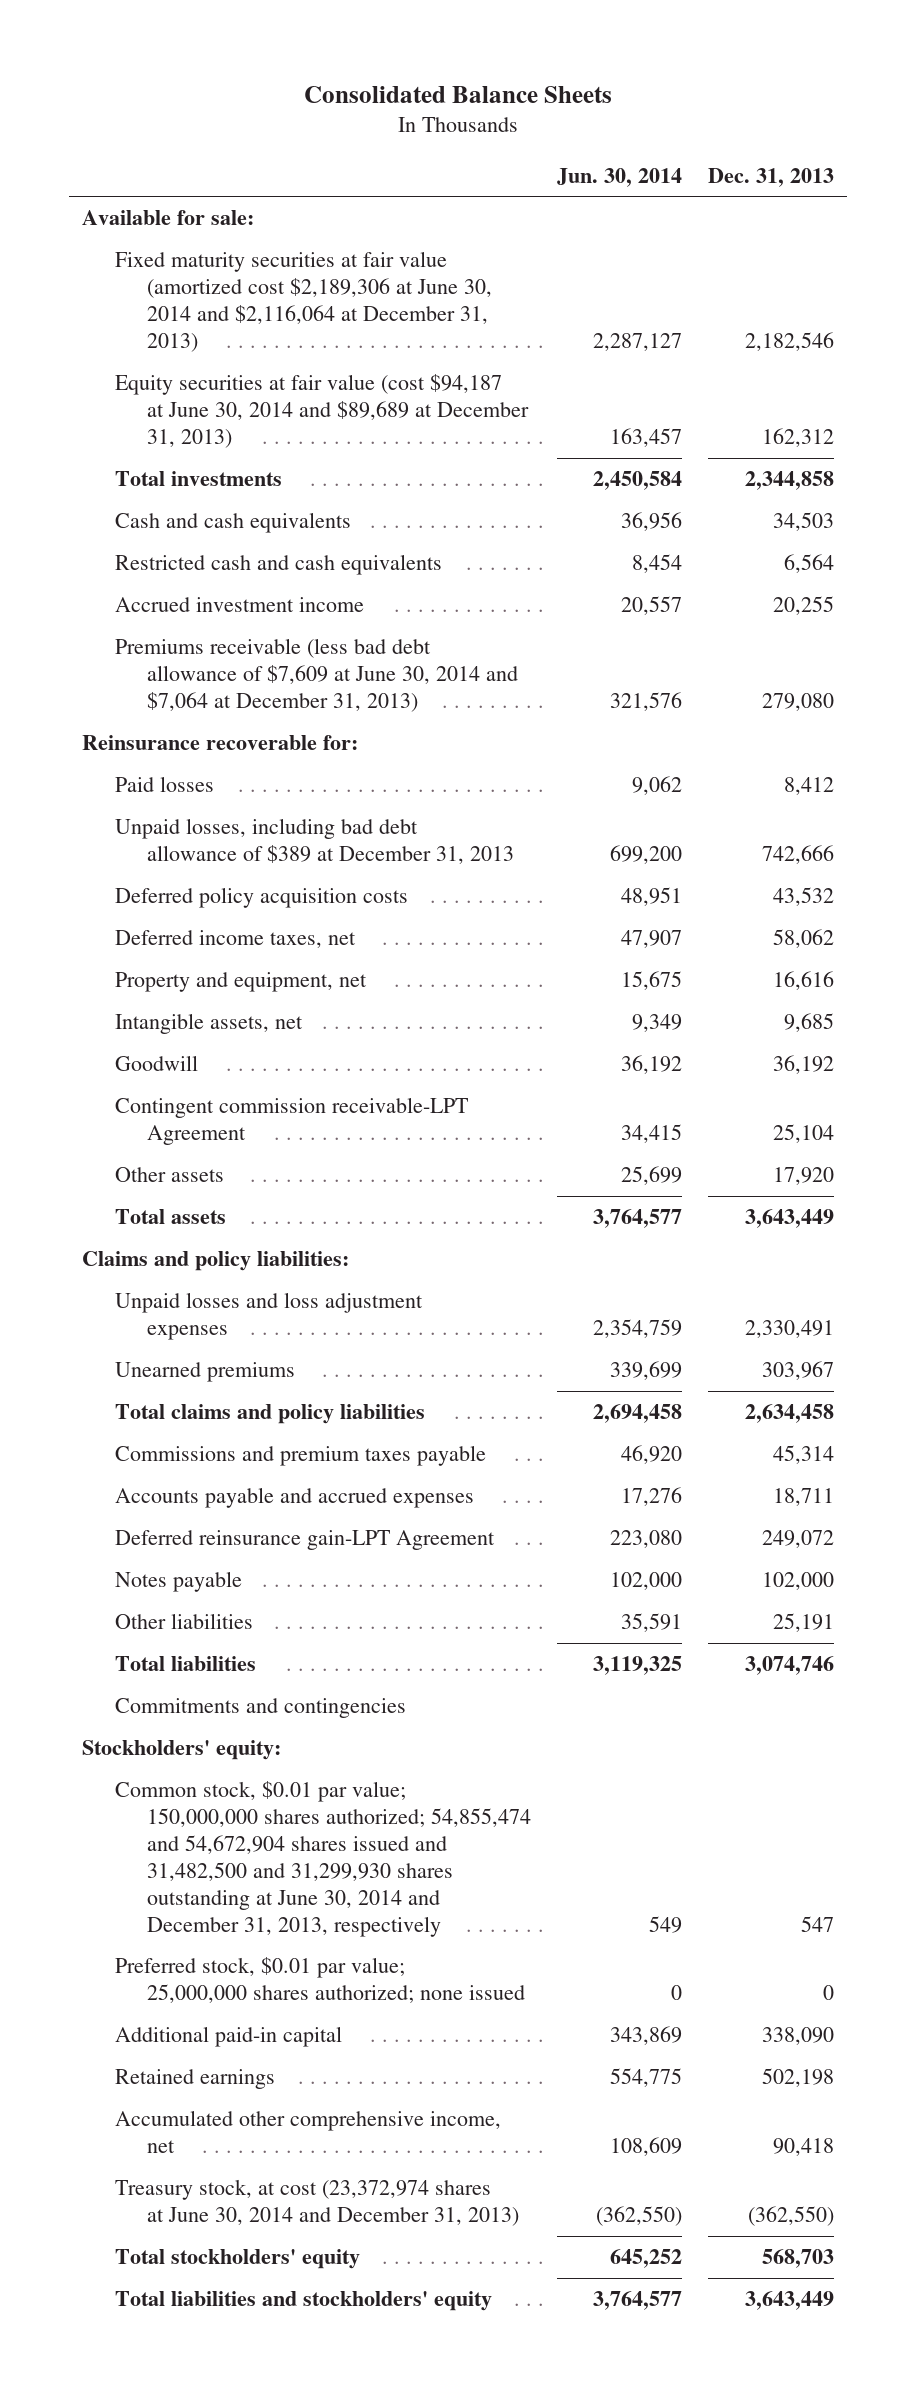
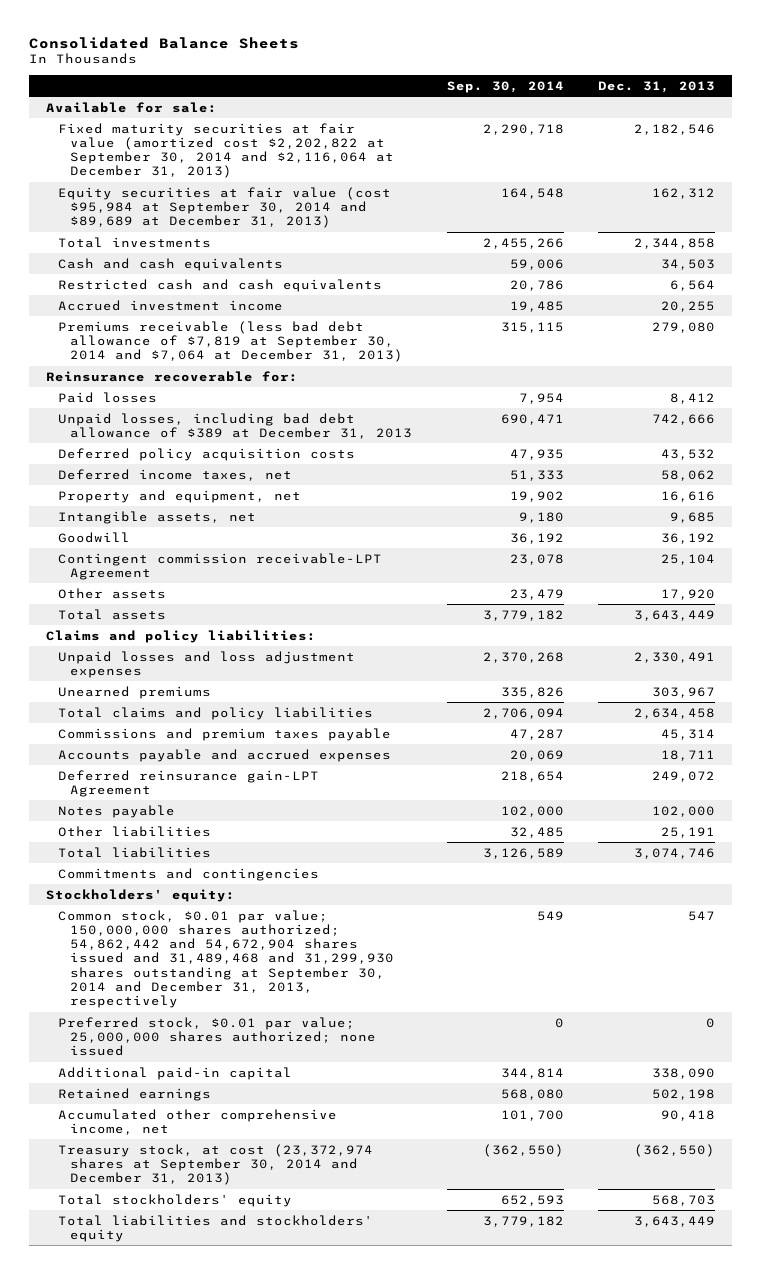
[557,167,683,187] Jun. 30, 2014 -> none
none -> [446,80,564,93] Sep. 30, 2014
[114,251,493,352] Fixed maturity securities at fair value (amortized cost $2,189,306 at June 30, 2014 and $2,116,064 at December 31, 2013) -> [58,122,395,179] Fixed maturity securities at fair value (amortized cost $2,202,822 at September 30, 2014 and $2,116,064 at December 31, 2013)
[114,374,530,449] Equity securities at fair value (cost $94,187 at June 30, 2014 and $89,689 at December 31, 2013) -> [58,186,392,229] Equity securities at fair value (cost $95,984 at September 30, 2014 and $89,689 at December 31, 2013)
[114,638,519,713] Premiums receivable (less bad debt allowance of $7,609 at June 30, 2014 and $7,064 at December 31, 2013) -> [58,320,404,363] Premiums receivable (less bad debt allowance of $7,819 at September 30, 2014 and $7,064 at December 31, 2013)
[114,1781,532,1937] Common stock, $0.01 par value; 150,000,000 shares authorized; 54,855,474 and 54,672,904 shares issued and 31,482,500 and 31,299,930 shares outstanding at June 30, 2014 and December 31, 2013, respectively -> [58,909,395,1009] Common stock, $0.01 par value; 150,000,000 shares authorized; 54,862,442 and 54,672,904 shares issued and 31,489,468 and 31,299,930 shares outstanding at September 30, 2014 and December 31, 2013, respectively
[114,2179,520,2227] Treasury stock, at cost (23,372,974 shares at June 30, 2014 and December 31, 2013) -> [58,1143,374,1186] Treasury stock, at cost (23,372,974 shares at September 30, 2014 and December 31, 2013)

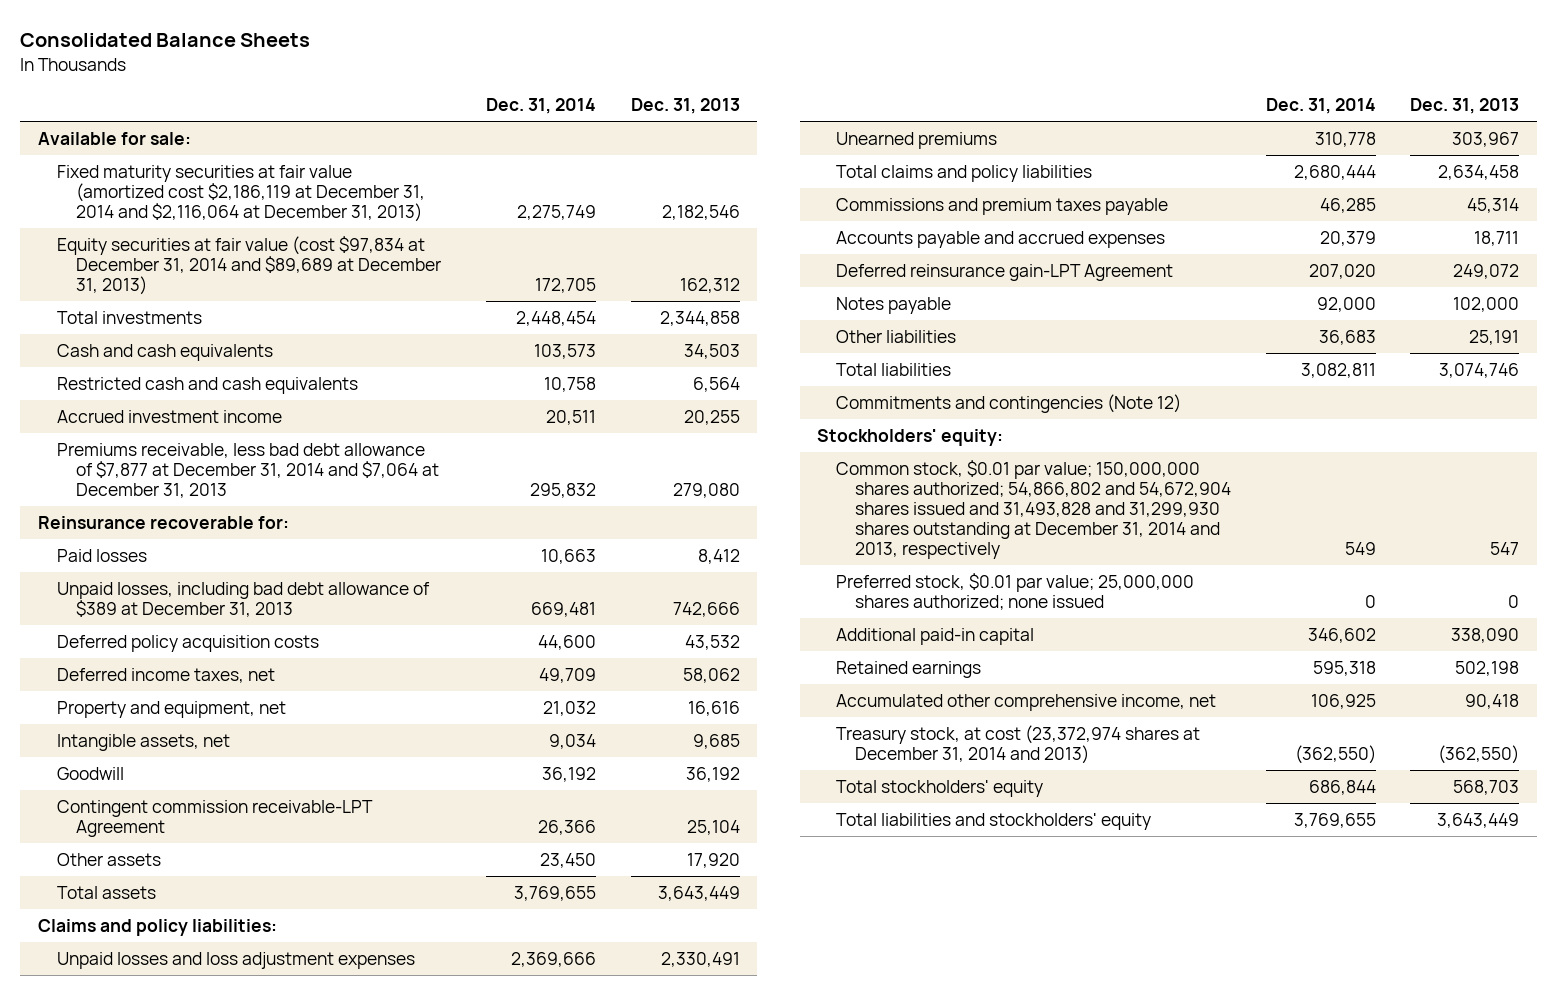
[446,80,564,93] Sep. 30, 2014 -> none
none -> [486,97,597,114] Dec. 31, 2014
[58,122,395,179] Fixed maturity securities at fair value (amortized cost $2,202,822 at September 30, 2014 and $2,116,064 at December 31, 2013) -> [56,164,425,222] Fixed maturity securities at fair value (amortized cost $2,186,119 at December 31, 2014 and $2,116,064 at December 31, 2013)
[58,186,392,229] Equity securities at fair value (cost $95,984 at September 30, 2014 and $89,689 at December 31, 2013) -> [56,235,441,295] Equity securities at fair value (cost $97,834 at December 31, 2014 and $89,689 at December 31, 2013)
[58,320,404,363] Premiums receivable (less bad debt allowance of $7,819 at September 30, 2014 and $7,064 at December 31, 2013) -> [56,442,439,498] Premiums receivable, less bad debt allowance of $7,877 at December 31, 2014 and $7,064 at December 31, 2013
[58,867,320,881] Commitments and contingencies -> [836,393,1182,413] Commitments and contingencies (Note 12)
[58,909,395,1009] Common stock, $0.01 par value; 150,000,000 shares authorized; 54,862,442 and 54,672,904 shares issued and 31,489,468 and 31,299,930 shares outstanding at September 30, 2014 and December 31, 2013, respectively -> [836,459,1232,559] Common stock, $0.01 par value; 150,000,000 shares authorized; 54,866,802 and 54,672,904 shares issued and 31,493,828 and 31,299,930 shares outstanding at December 31, 2014 and 2013, respectively
[58,1143,374,1186] Treasury stock, at cost (23,372,974 shares at September 30, 2014 and December 31, 2013) -> [836,724,1201,764] Treasury stock, at cost (23,372,974 shares at December 31, 2014 and 2013)

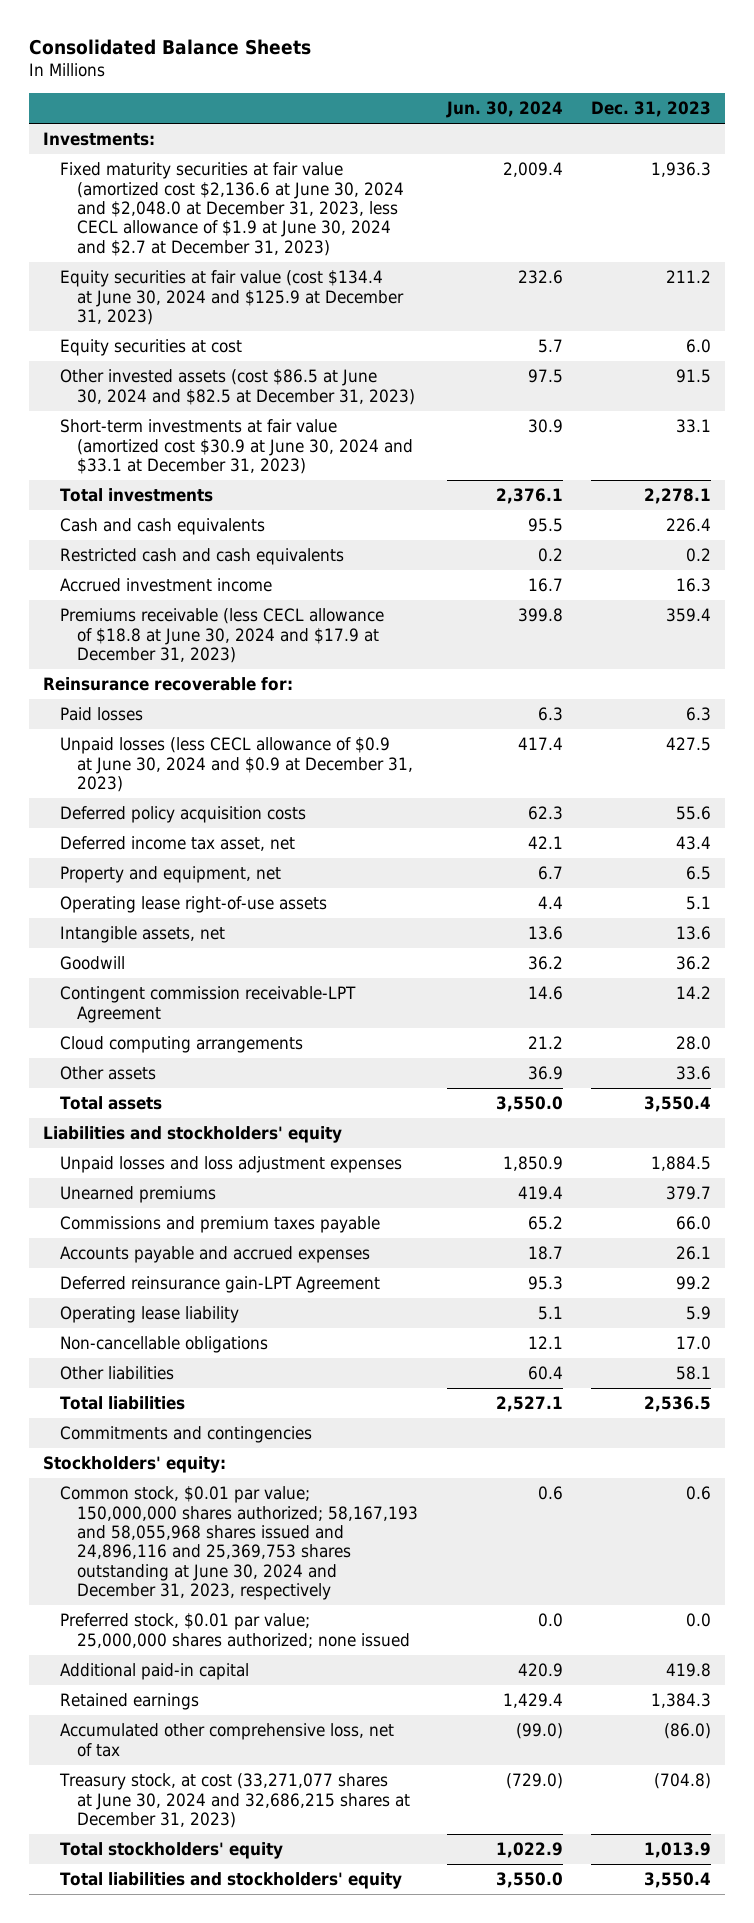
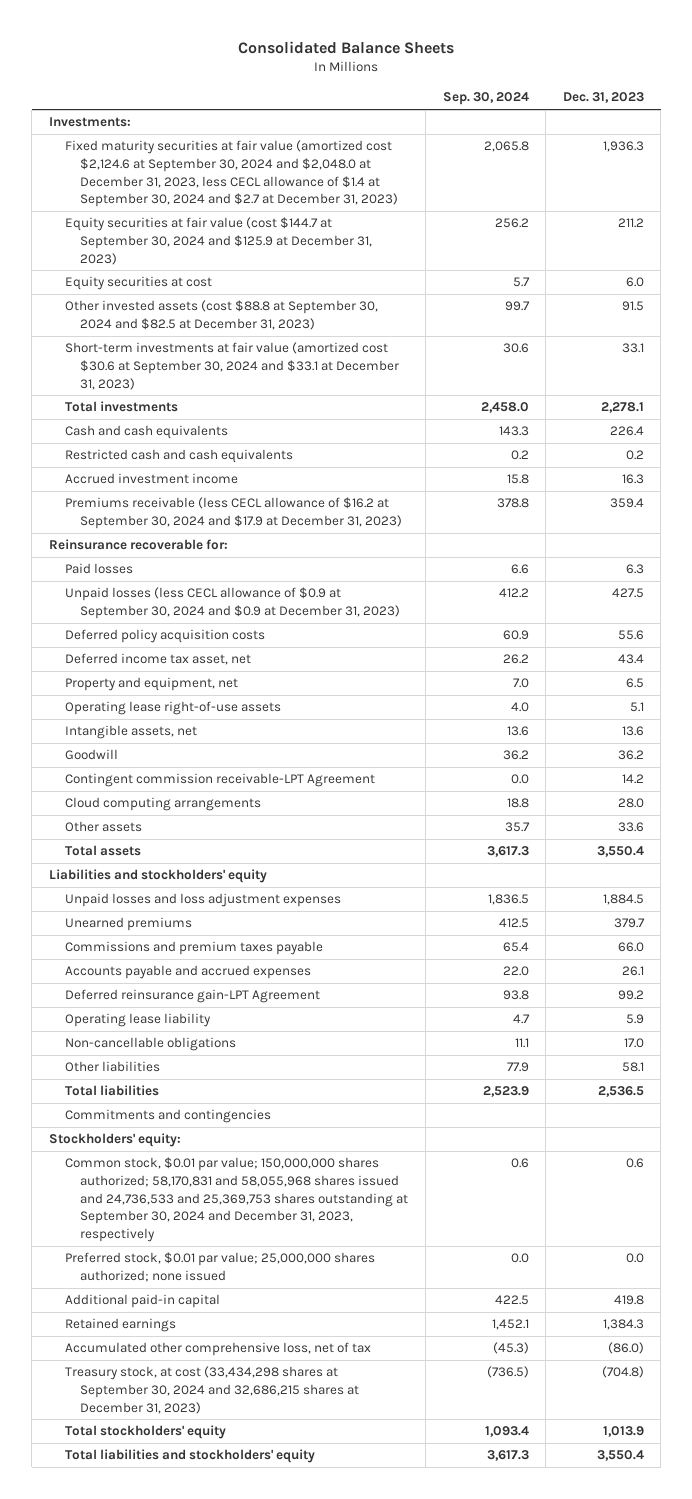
[445,100,563,118] Jun. 30, 2024 -> none
none -> [442,92,529,106] Sep. 30, 2024
[60,162,405,256] Fixed maturity securities at fair value (amortized cost $2,136.6 at June 30, 2024 and $2,048.0 at December 31, 2023, less CECL allowance of $1.9 at June 30, 2024 and $2.7 at December 31, 2023) -> [64,140,399,208] Fixed maturity securities at fair value (amortized cost $2,124.6 at September 30, 2024 and $2,048.0 at December 31, 2023, less CECL allowance of $1.4 at September 30, 2024 and $2.7 at December 31, 2023)
[60,270,405,325] Equity securities at fair value (cost $134.4 at June 30, 2024 and $125.9 at December 31, 2023) -> [64,217,373,265] Equity securities at fair value (cost $144.7 at September 30, 2024 and $125.9 at December 31, 2023)
[60,369,416,405] Other invested assets (cost $86.5 at June 30, 2024 and $82.5 at December 31, 2023) -> [64,300,378,330] Other invested assets (cost $88.8 at September 30, 2024 and $82.5 at December 31, 2023)
[60,419,414,474] Short-term investments at fair value (amortized cost $30.9 at June 30, 2024 and $33.1 at December 31, 2023) -> [64,342,400,390] Short-term investments at fair value (amortized cost $30.6 at September 30, 2024 and $33.1 at December 31, 2023)
[60,608,385,663] Premiums receivable (less CECL allowance of $18.8 at June 30, 2024 and $17.9 at December 31, 2023) -> [64,497,403,529] Premiums receivable (less CECL allowance of $16.2 at September 30, 2024 and $17.9 at December 31, 2023)
[60,737,414,792] Unpaid losses (less CECL allowance of $0.9 at June 30, 2024 and $0.9 at December 31, 2023) -> [64,587,401,619] Unpaid losses (less CECL allowance of $0.9 at September 30, 2024 and $0.9 at December 31, 2023)
[60,1486,419,1600] Common stock, $0.01 par value; 150,000,000 shares authorized; 58,167,193 and 58,055,968 shares issued and 24,896,116 and 25,369,753 shares outstanding at June 30, 2024 and December 31, 2023, respectively -> [64,1157,409,1243] Common stock, $0.01 par value; 150,000,000 shares authorized; 58,170,831 and 58,055,968 shares issued and 24,736,533 and 25,369,753 shares outstanding at September 30, 2024 and December 31, 2023, respectively
[59,1773,411,1828] Treasury stock, at cost (33,271,077 shares at June 30, 2024 and 32,686,215 shares at December 31, 2023) -> [64,1366,360,1414] Treasury stock, at cost (33,434,298 shares at September 30, 2024 and 32,686,215 shares at December 31, 2023)

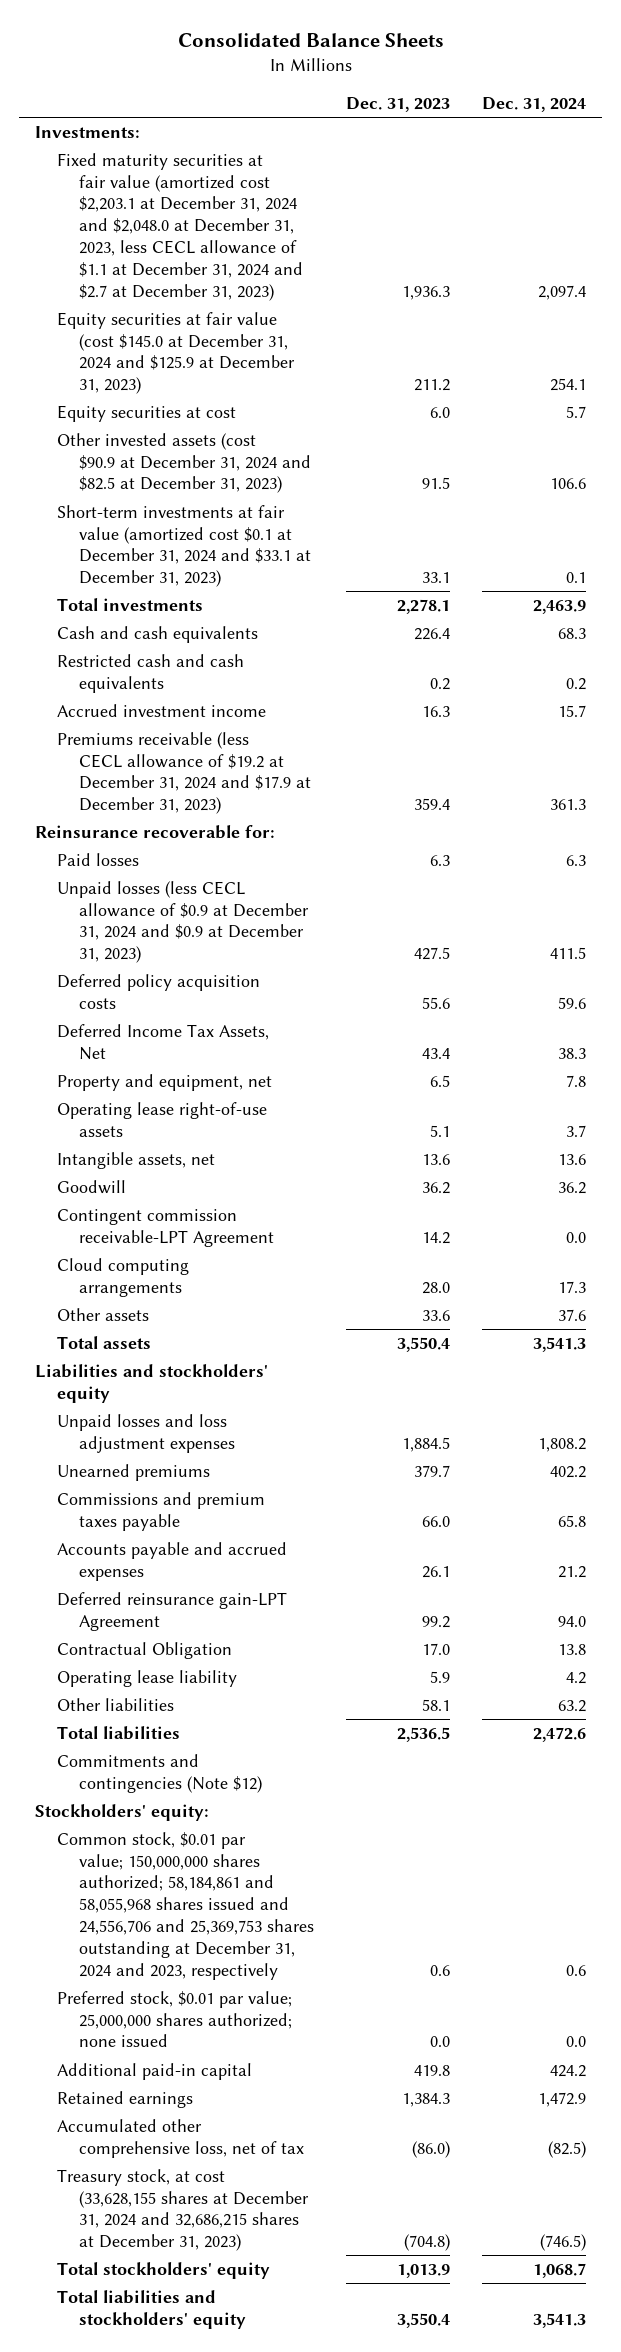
[442,92,529,106] Sep. 30, 2024 -> none
none -> [482,97,587,113] Dec. 31, 2024
[64,140,399,208] Fixed maturity securities at fair value (amortized cost $2,124.6 at September 30, 2024 and $2,048.0 at December 31, 2023, less CECL allowance of $1.4 at September 30, 2024 and $2.7 at December 31, 2023) -> [57,152,303,301] Fixed maturity securities at fair value (amortized cost $2,203.1 at December 31, 2024 and $2,048.0 at December 31, 2023, less CECL allowance of $1.1 at December 31, 2024 and $2.7 at December 31, 2023)
[64,217,373,265] Equity securities at fair value (cost $144.7 at September 30, 2024 and $125.9 at December 31, 2023) -> [57,311,295,395] Equity securities at fair value (cost $145.0 at December 31, 2024 and $125.9 at December 31, 2023)
[64,300,378,330] Other invested assets (cost $88.8 at September 30, 2024 and $82.5 at December 31, 2023) -> [57,432,311,494] Other invested assets (cost $90.9 at December 31, 2024 and $82.5 at December 31, 2023)
[64,342,400,390] Short-term investments at fair value (amortized cost $30.6 at September 30, 2024 and $33.1 at December 31, 2023) -> [57,504,311,588] Short-term investments at fair value (amortized cost $0.1 at December 31, 2024 and $33.1 at December 31, 2023)
[64,497,403,529] Premiums receivable (less CECL allowance of $16.2 at September 30, 2024 and $17.9 at December 31, 2023) -> [57,731,311,815] Premiums receivable (less CECL allowance of $19.2 at December 31, 2024 and $17.9 at December 31, 2023)
[64,587,401,619] Unpaid losses (less CECL allowance of $0.9 at September 30, 2024 and $0.9 at December 31, 2023) -> [57,880,309,964] Unpaid losses (less CECL allowance of $0.9 at December 31, 2024 and $0.9 at December 31, 2023)
[64,653,251,666] Deferred income tax asset, net -> [57,1023,270,1060] Deferred Income Tax Assets, Net
none -> [57,1641,233,1659] Contractual Obligation
[64,1037,236,1052] Non-cancellable obligations -> none
[64,1109,271,1124] Commitments and contingencies -> [57,1753,262,1793] Commitments and contingencies (Note $12)
[64,1157,409,1243] Common stock, $0.01 par value; 150,000,000 shares authorized; 58,170,831 and 58,055,968 shares issued and 24,736,533 and 25,369,753 shares outstanding at September 30, 2024 and December 31, 2023, respectively -> [57,1831,314,1980] Common stock, $0.01 par value; 150,000,000 shares authorized; 58,184,861 and 58,055,968 shares issued and 24,556,706 and 25,369,753 shares outstanding at December 31, 2024 and 2023, respectively
[64,1366,360,1414] Treasury stock, at cost (33,434,298 shares at September 30, 2024 and 32,686,215 shares at December 31, 2023) -> [57,2168,309,2252] Treasury stock, at cost (33,628,155 shares at December 31, 2024 and 32,686,215 shares at December 31, 2023)

